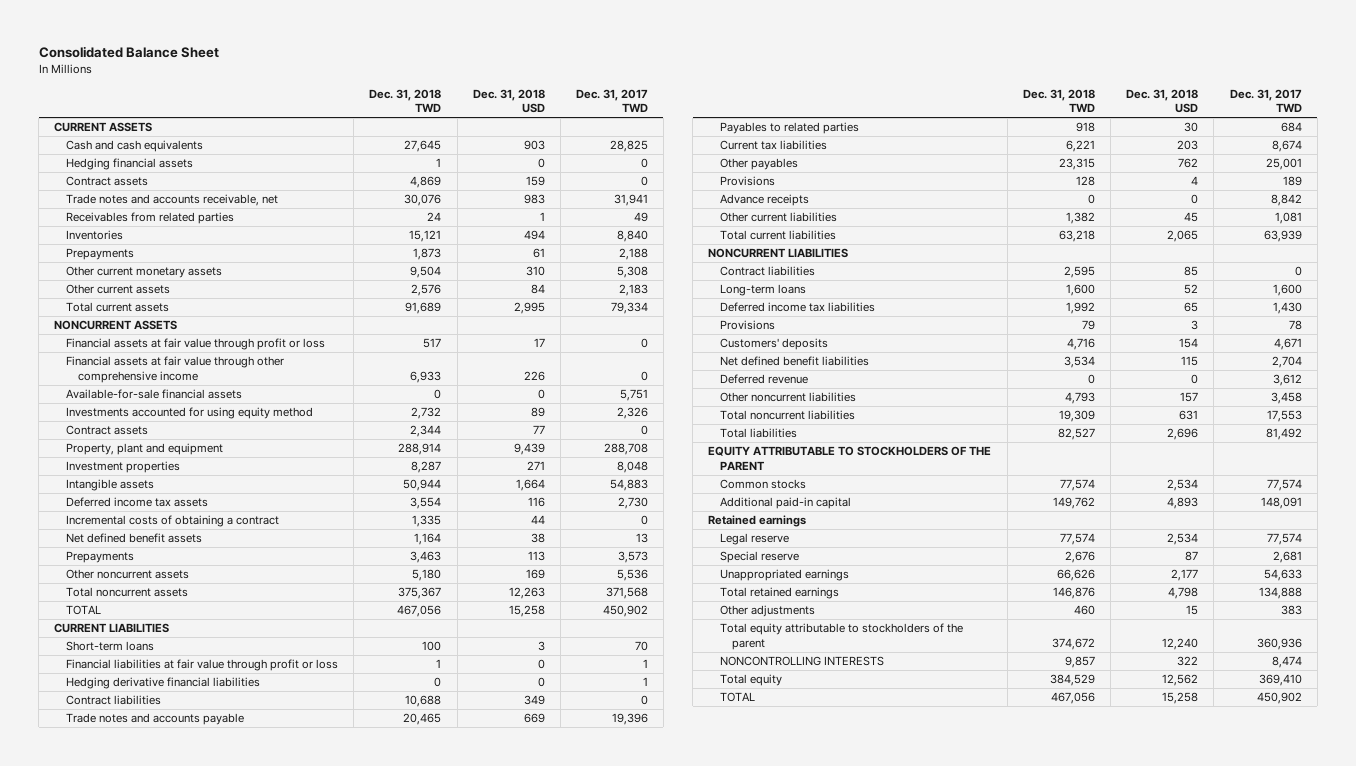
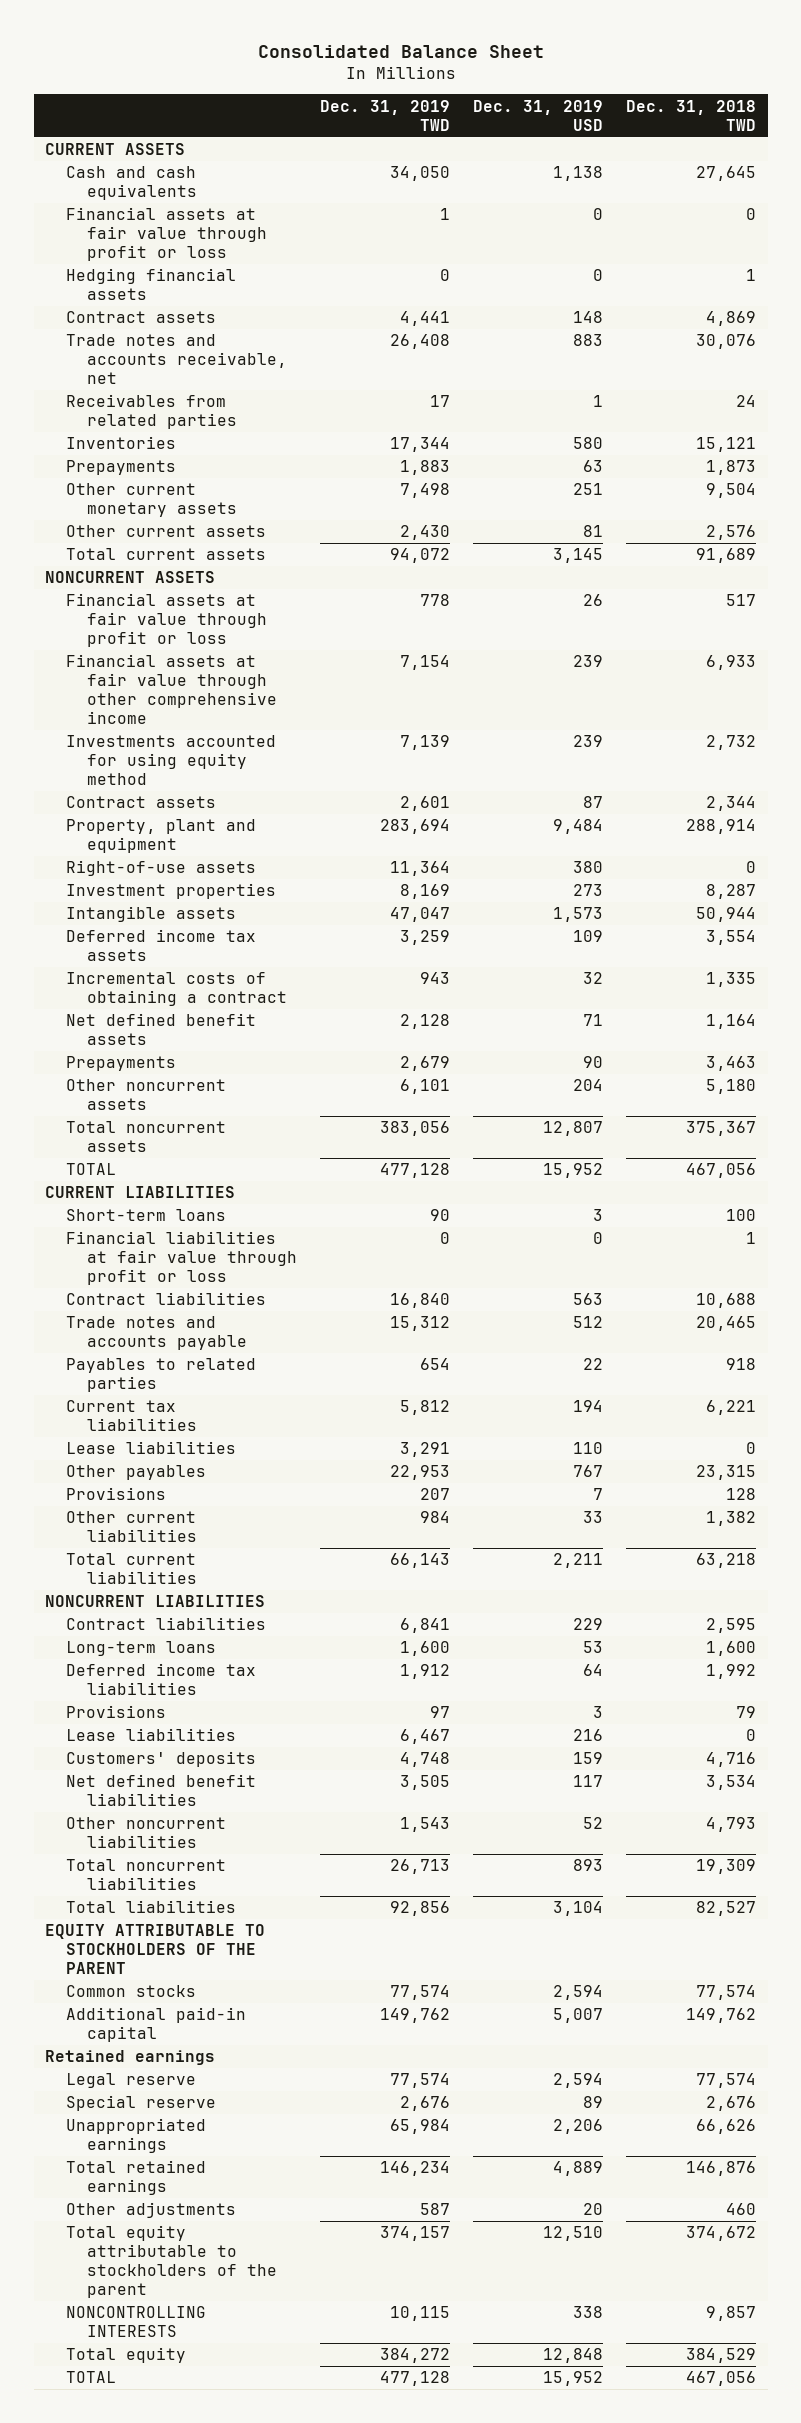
[472,88,545,114] Dec. 31, 2018 USD -> none
[575,88,648,113] Dec. 31, 2017 TWD -> none
none -> [319,99,450,131] Dec. 31, 2019 TWD
none -> [472,99,603,131] Dec. 31, 2019 USD
none -> [66,207,267,262] Financial assets at fair value through profit or loss
[66,389,243,400] Available-for-sale financial assets -> none
none -> [66,860,257,877] Right-of-use assets
[66,677,261,690] Hedging derivative financial liabilities -> none
none -> [66,1441,237,1455] Lease liabilities
[720,194,810,207] Advance receipts -> none
none -> [66,1728,237,1742] Lease liabilities
[720,374,809,385] Deferred revenue -> none

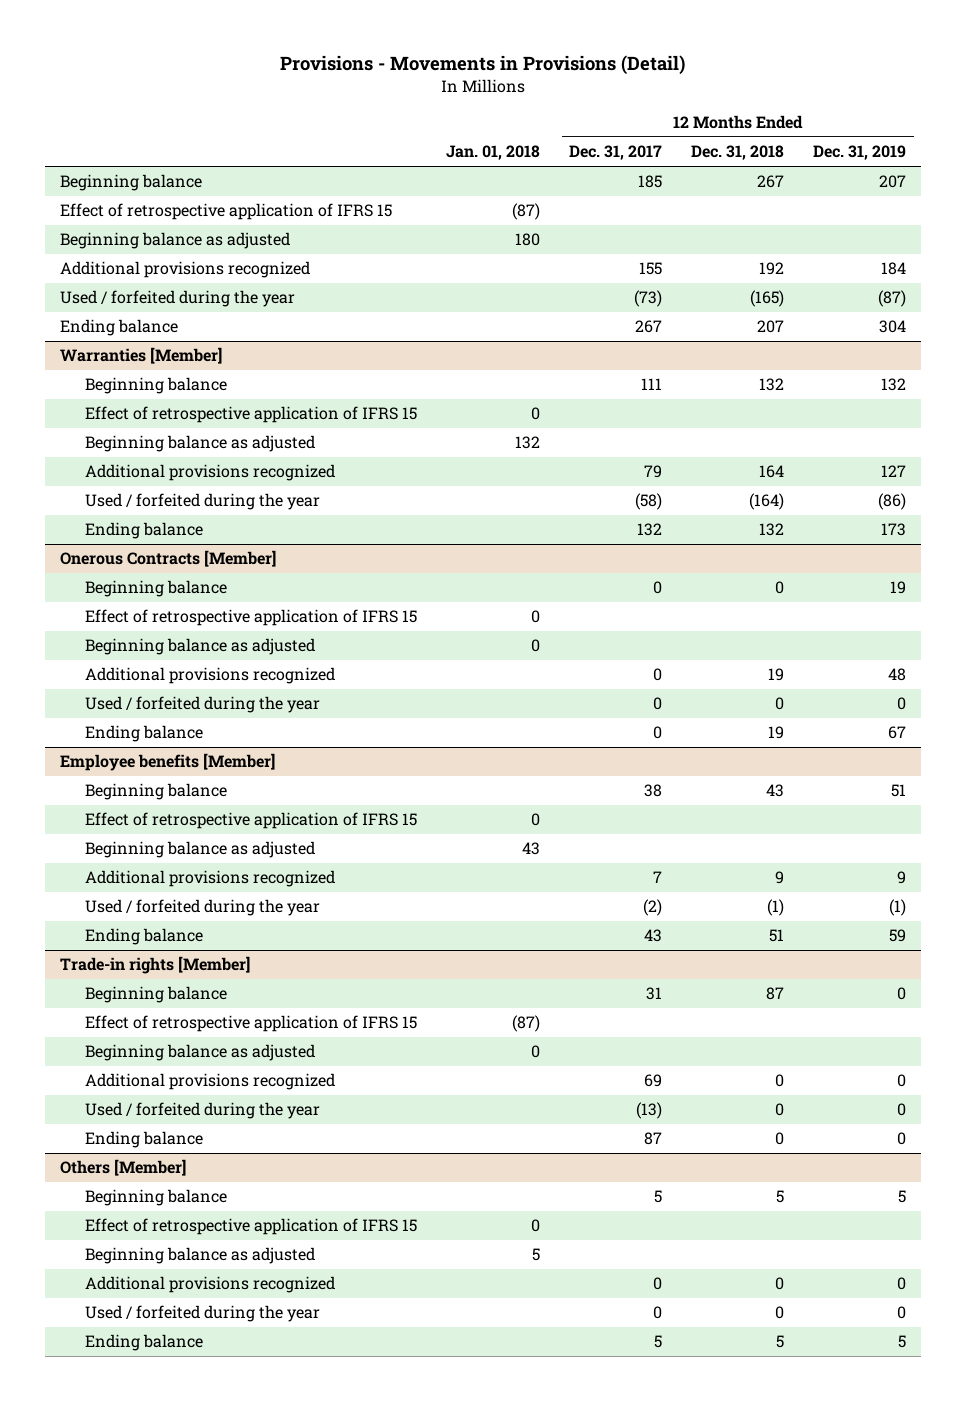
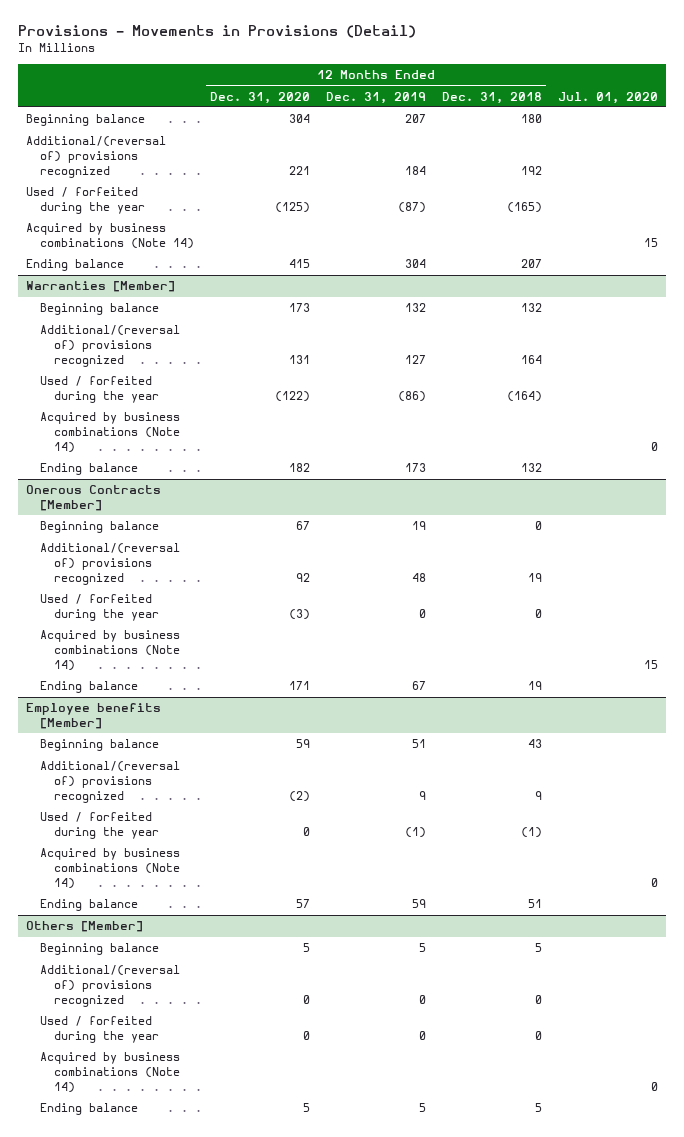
[445,145,540,161] Jan. 01, 2018 -> none
[569,145,663,161] Dec. 31, 2017 -> none
none -> [209,91,310,104] Dec. 31, 2020
none -> [557,91,658,104] Jul. 01, 2020
[59,203,392,221] Effect of retrospective application of IFRS 15 -> none
[59,232,290,250] Beginning balance as adjusted -> none
[757,175,785,189] 267 -> [520,114,542,124] 180
[59,261,310,279] Additional provisions recognized -> [25,136,166,178] Additional/(reversal of) provisions recognized
none -> [25,223,194,249] Acquired by business combinations (Note 14)
[84,406,417,424] Effect of retrospective application of IFRS 15 -> none
[84,435,315,453] Beginning balance as adjusted -> none
[84,464,335,482] Additional provisions recognized -> [39,325,180,367] Additional/(reversal of) provisions recognized
none -> [39,412,180,453] Acquired by business combinations (Note 14)
[84,609,417,627] Effect of retrospective application of IFRS 15 -> none
[84,638,315,656] Beginning balance as adjusted -> none
[84,667,335,685] Additional provisions recognized -> [39,543,180,585] Additional/(reversal of) provisions recognized
none -> [39,630,180,671] Acquired by business combinations (Note 14)
[84,812,417,830] Effect of retrospective application of IFRS 15 -> none
[84,841,315,859] Beginning balance as adjusted -> none
[84,870,335,888] Additional provisions recognized -> [39,761,180,803] Additional/(reversal of) provisions recognized
none -> [39,848,180,889] Acquired by business combinations (Note 14)
[59,956,250,975] Trade-in rights [Member] -> none
[84,986,227,1004] Beginning balance -> none
[84,1015,417,1033] Effect of retrospective application of IFRS 15 -> none
[84,1044,315,1062] Beginning balance as adjusted -> none
[84,1073,335,1091] Additional provisions recognized -> none
[84,1102,320,1120] Used / forfeited during the year -> none
[84,1131,203,1149] Ending balance -> none
[84,1218,417,1236] Effect of retrospective application of IFRS 15 -> none
[84,1247,315,1265] Beginning balance as adjusted -> none
[84,1276,335,1294] Additional provisions recognized -> [39,965,180,1007] Additional/(reversal of) provisions recognized
none -> [39,1052,180,1093] Acquired by business combinations (Note 14)

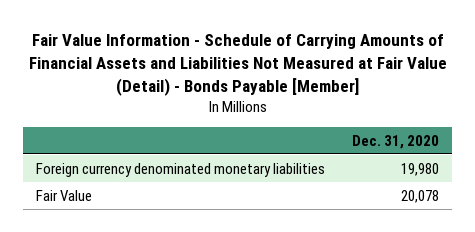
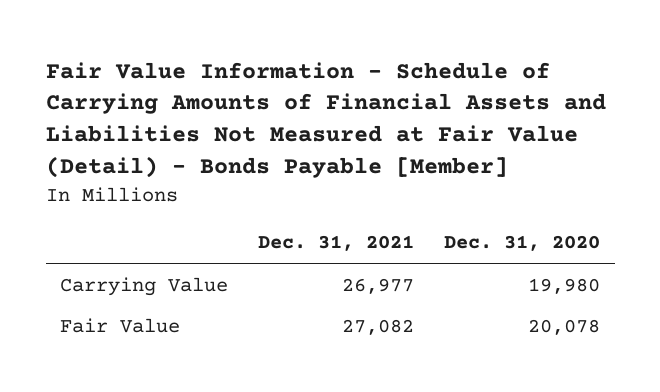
none -> [258,235,415,252] Dec. 31, 2021
[36,162,326,177] Foreign currency denominated monetary liabilities -> [60,276,229,296] Carrying Value

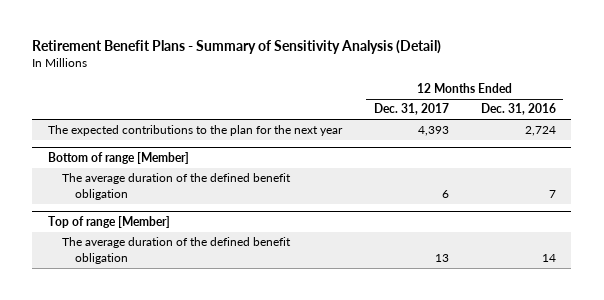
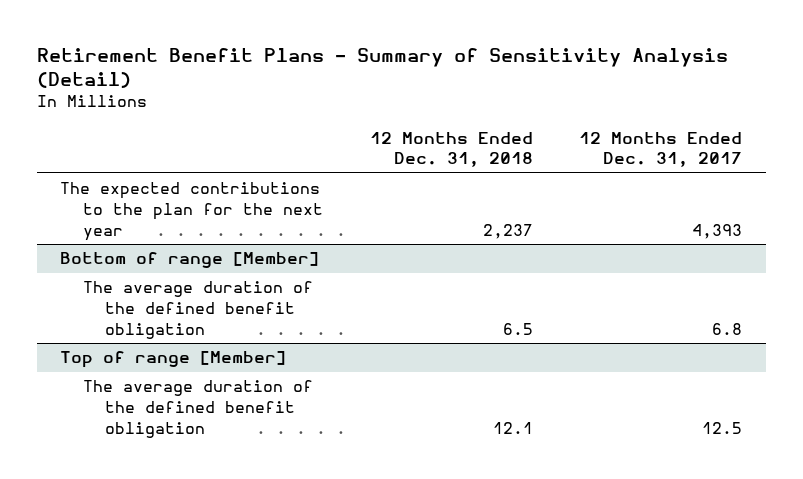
[480,103,556,116] Dec. 31, 2016 -> none
none -> [369,131,533,168] 12 Months Ended Dec. 31, 2018
[441,189,449,198] 6 -> [712,322,743,335] 6.8
[434,253,449,262] 13 -> [702,421,743,434] 12.5

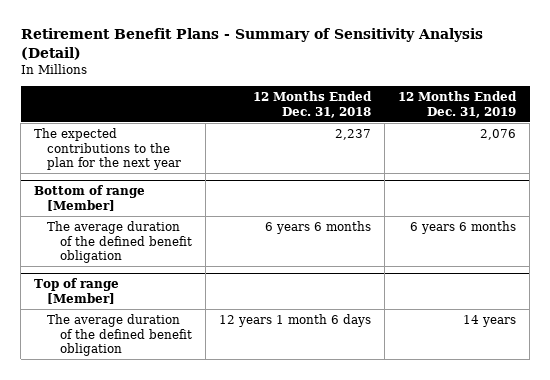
[579,131,743,168] 12 Months Ended Dec. 31, 2017 -> none
none -> [398,91,518,118] 12 Months Ended Dec. 31, 2019
[502,322,533,335] 6.5 -> [265,220,372,234] 6 years 6 months
[492,421,533,434] 12.1 -> [219,313,372,327] 12 years 1 month 6 days

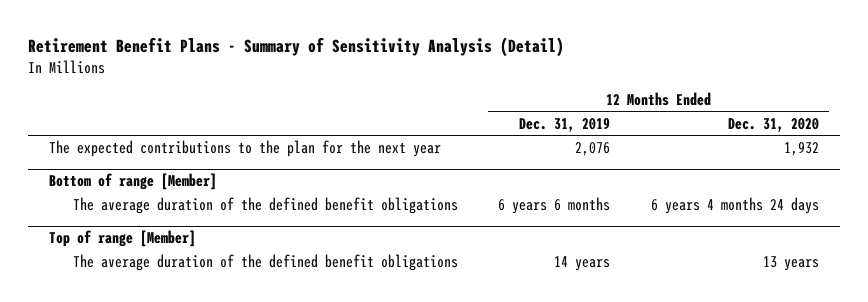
[253,91,373,118] 12 Months Ended Dec. 31, 2018 -> none
none -> [728,117,820,132] Dec. 31, 2020
[47,220,193,264] The average duration of the defined benefit obligation -> [72,197,458,215] The average duration of the defined benefit obligations
[47,313,193,357] The average duration of the defined benefit obligation -> [72,254,458,272] The average duration of the defined benefit obligations

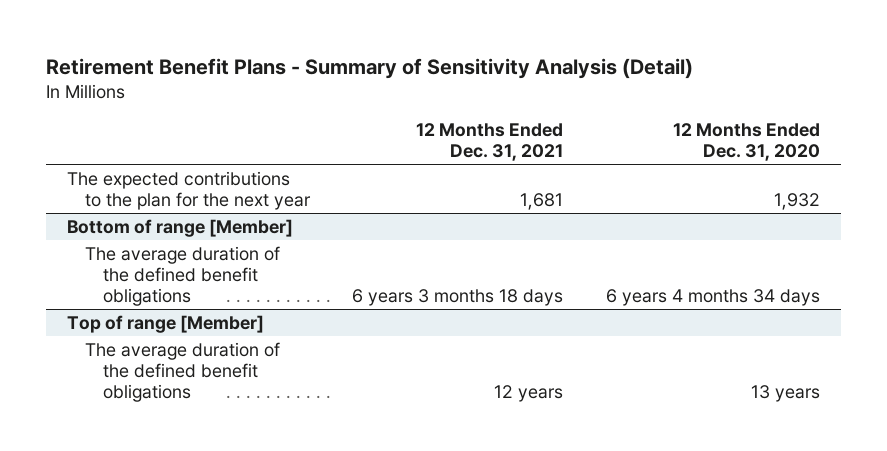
[519,117,611,132] Dec. 31, 2019 -> none
none -> [416,122,564,161] 12 Months Ended Dec. 31, 2021
[651,197,820,215] 6 years 4 months 24 days -> [605,289,820,307] 6 years 4 months 34 days

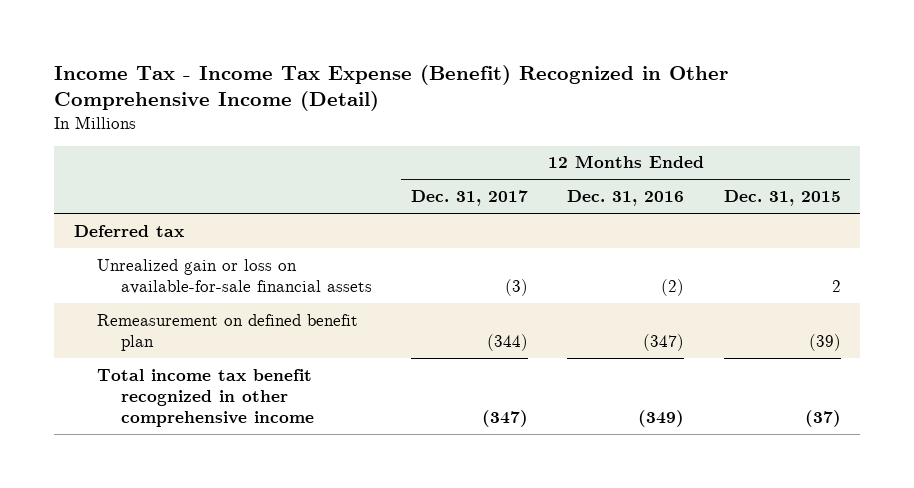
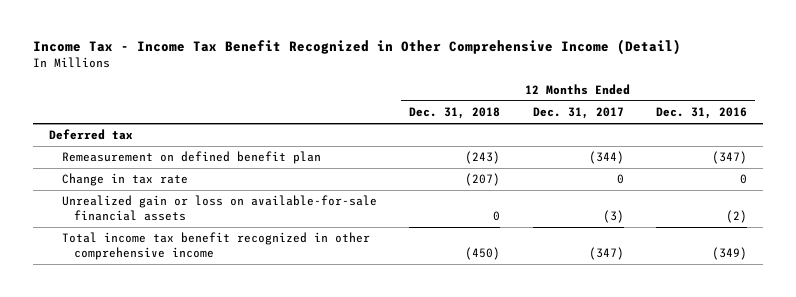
[54,65,729,112] Income Tax - Income Tax Expense (Benefit) Recognized in Other Comprehensive Income (Detail) -> [32,38,681,55] Income Tax - Income Tax Benefit Recognized in Other Comprehensive Income (Detail)
[723,190,841,207] Dec. 31, 2015 -> none
none -> [409,107,501,120] Dec. 31, 2018
none -> [61,173,188,187] Change in tax rate
[97,258,372,295] Unrealized gain or loss on available-for-sale financial assets -> [61,195,377,222] Unrealized gain or loss on available-for-sale financial assets

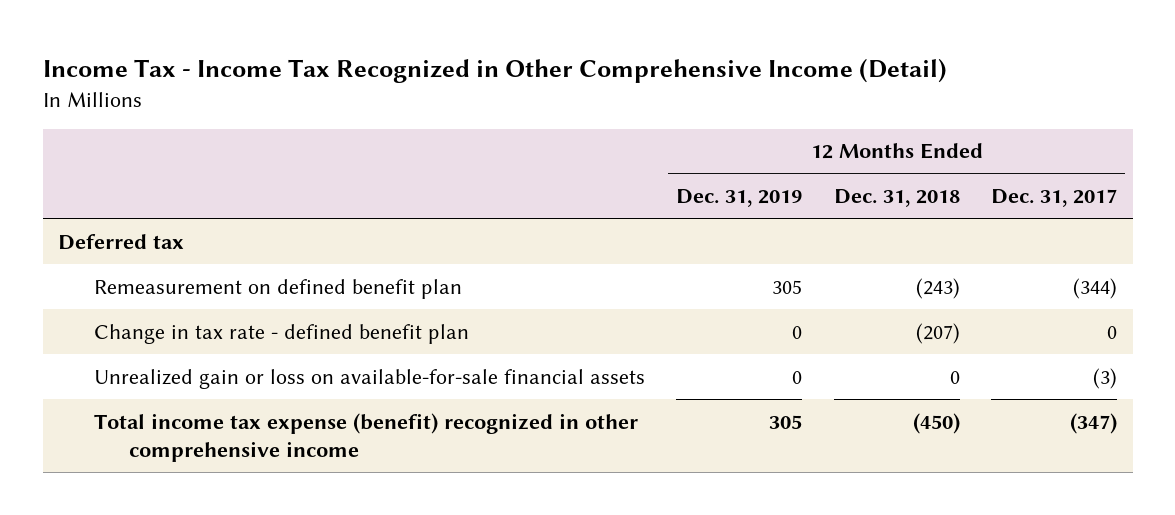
[32,38,681,55] Income Tax - Income Tax Benefit Recognized in Other Comprehensive Income (Detail) -> [42,57,947,83] Income Tax - Income Tax Recognized in Other Comprehensive Income (Detail)
[656,107,748,120] Dec. 31, 2016 -> none
none -> [676,189,803,208] Dec. 31, 2019
[61,173,188,187] Change in tax rate -> [93,323,469,344] Change in tax rate - defined benefit plan
[61,232,370,261] Total income tax benefit recognized in other comprehensive income -> [93,412,638,463] Total income tax expense (benefit) recognized in other comprehensive income

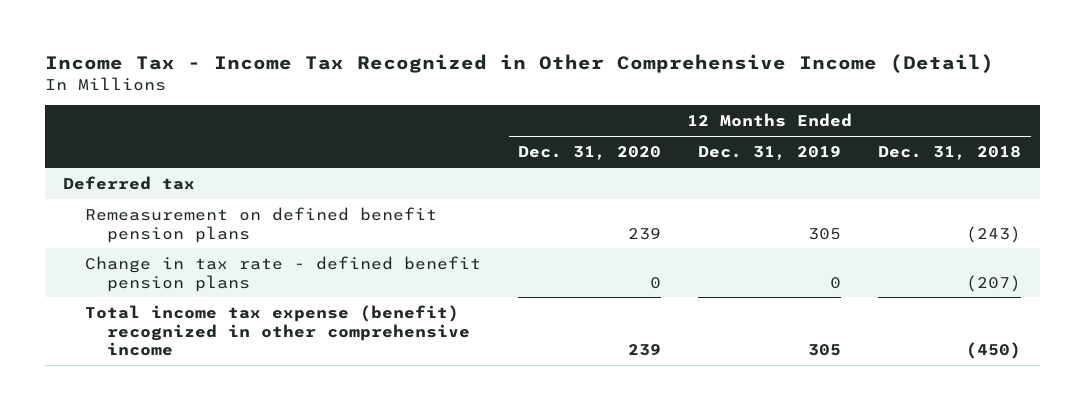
[991,189,1118,208] Dec. 31, 2017 -> none
none -> [518,146,662,161] Dec. 31, 2020
[93,368,645,389] Unrealized gain or loss on available-for-sale financial assets -> none
[93,278,462,299] Remeasurement on defined benefit plan -> [85,206,438,243] Remeasurement on defined benefit pension plans
[93,323,469,344] Change in tax rate - defined benefit plan -> [85,255,482,292] Change in tax rate - defined benefit pension plans

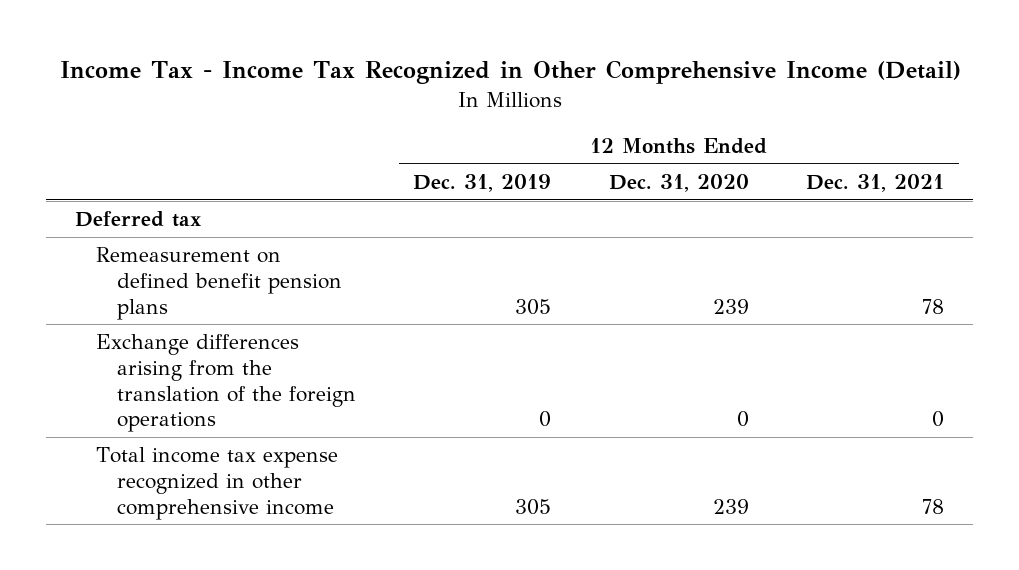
[878,146,1022,161] Dec. 31, 2018 -> none
none -> [806,173,945,192] Dec. 31, 2021
[85,255,482,292] Change in tax rate - defined benefit pension plans -> none
none -> [95,334,356,433] Exchange differences arising from the translation of the foreign operations
[85,304,470,357] Total income tax expense (benefit) recognized in other comprehensive income -> [95,447,338,520] Total income tax expense recognized in other comprehensive income

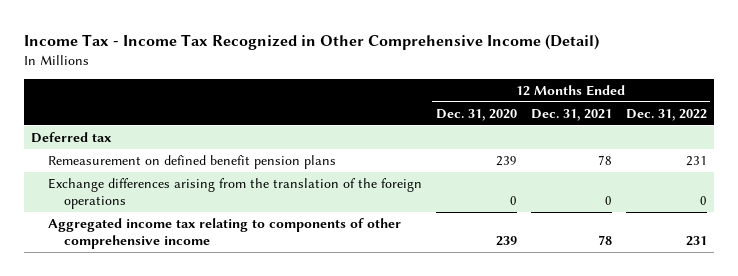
[413,173,552,192] Dec. 31, 2019 -> none
none -> [625,108,707,121] Dec. 31, 2022
[95,447,338,520] Total income tax expense recognized in other comprehensive income -> [47,218,401,250] Aggregated income tax relating to components of other comprehensive income

